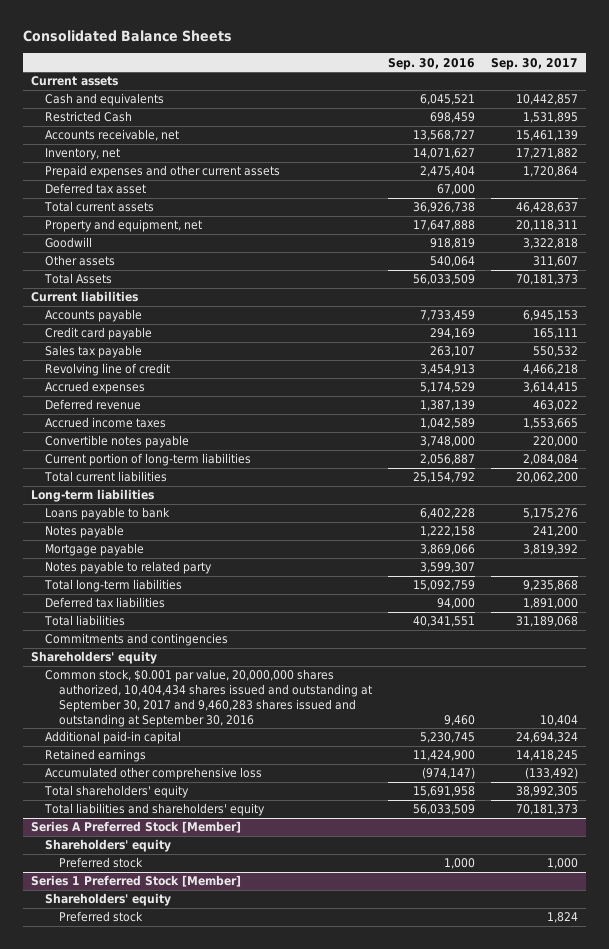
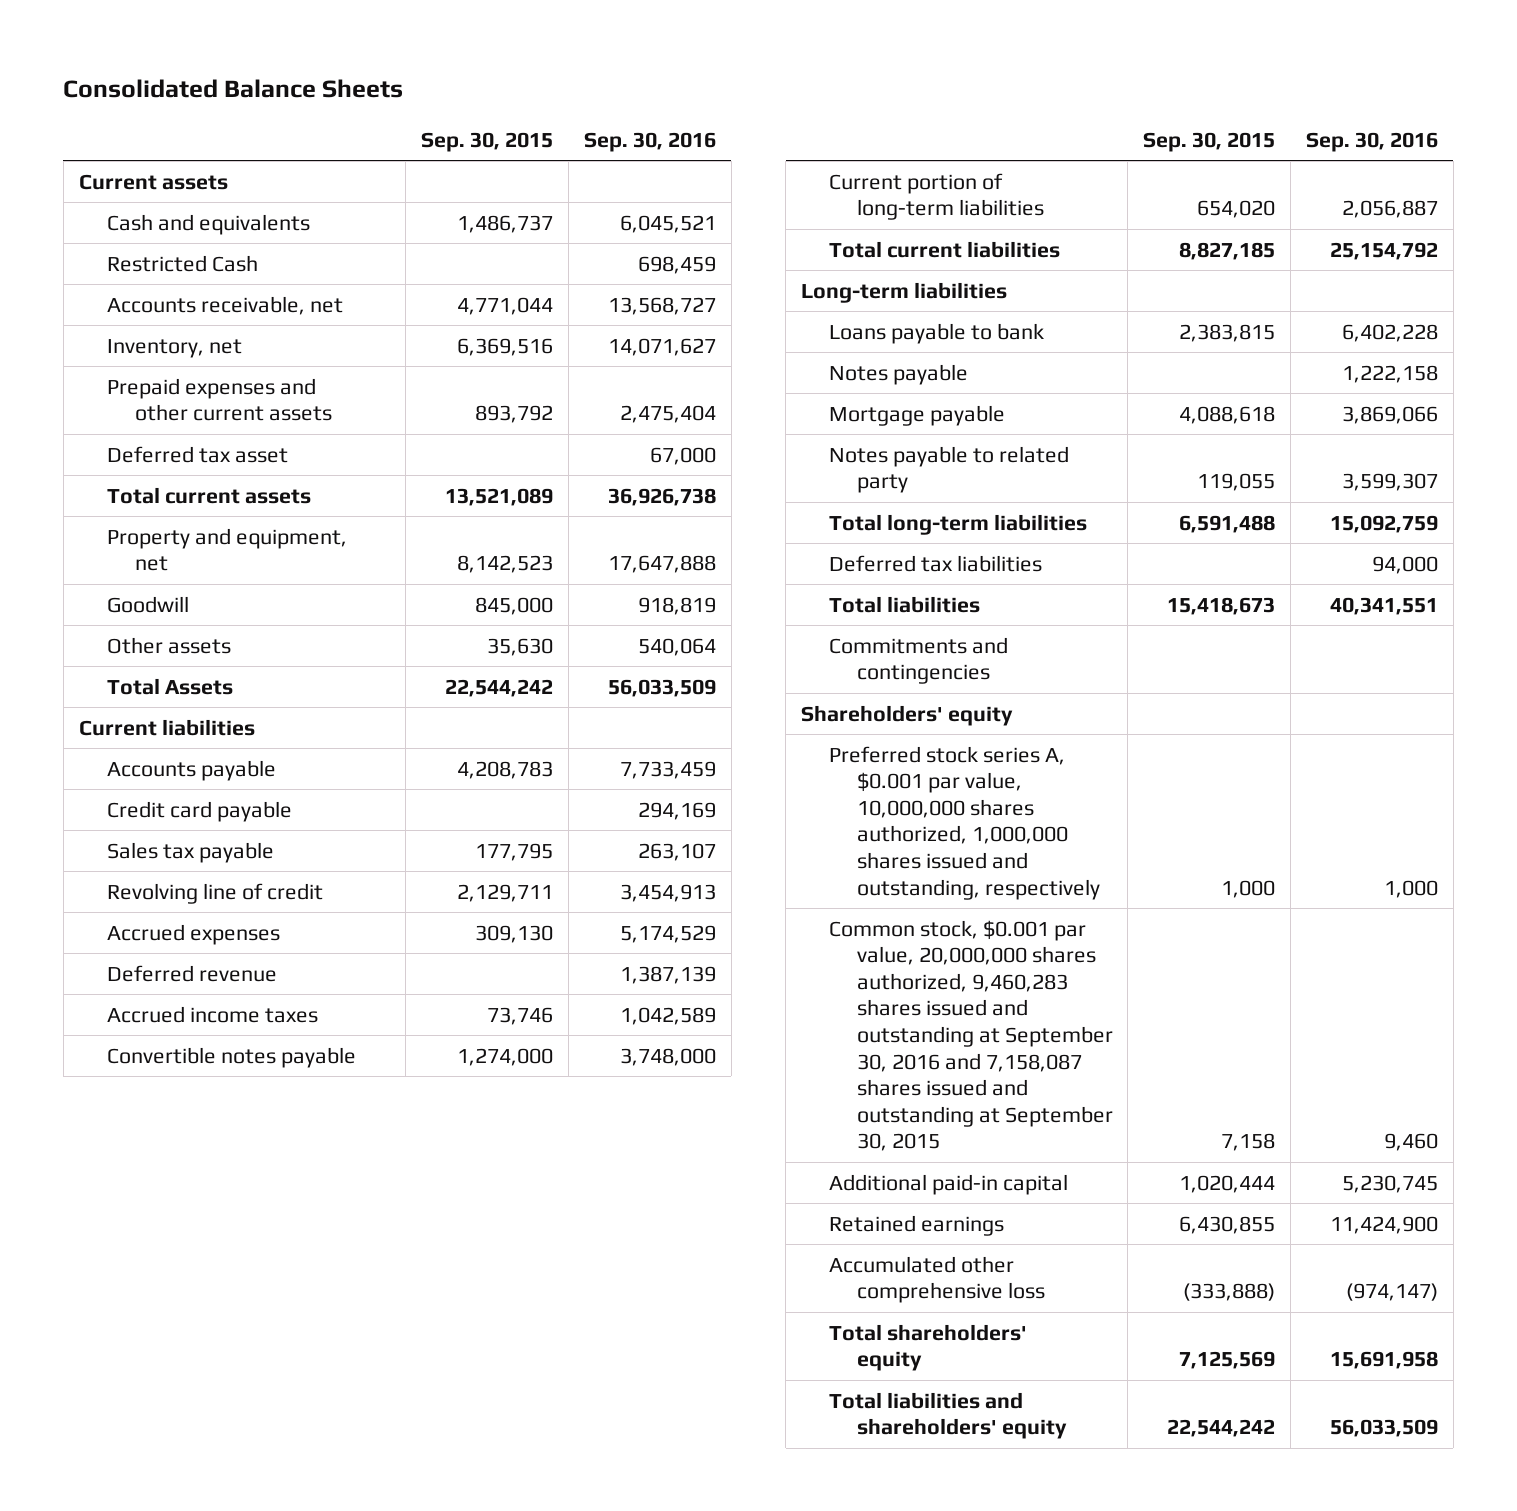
[490,57,578,70] Sep. 30, 2017 -> none
none -> [421,131,554,152] Sep. 30, 2015
none -> [828,745,1100,900] Preferred stock series A, $0.001 par value, 10,000,000 shares authorized, 1,000,000 shares issued and outstanding, respectively
[45,669,373,727] Common stock, $0.001 par value, 20,000,000 shares authorized, 10,404,434 shares issued and outstanding at September 30, 2017 and 9,460,283 shares issued and outstanding at September 30, 2016 -> [828,919,1113,1152] Common stock, $0.001 par value, 20,000,000 shares authorized, 9,460,283 shares issued and outstanding at September 30, 2016 and 7,158,087 shares issued and outstanding at September 30, 2015
[31,821,242,834] Series A Preferred Stock [Member] -> none
[45,839,172,853] Shareholders' equity -> none
[59,857,144,869] Preferred stock -> none
[31,875,242,888] Series 1 Preferred Stock [Member] -> none
[45,893,172,907] Shareholders' equity -> none
[59,911,144,923] Preferred stock -> none

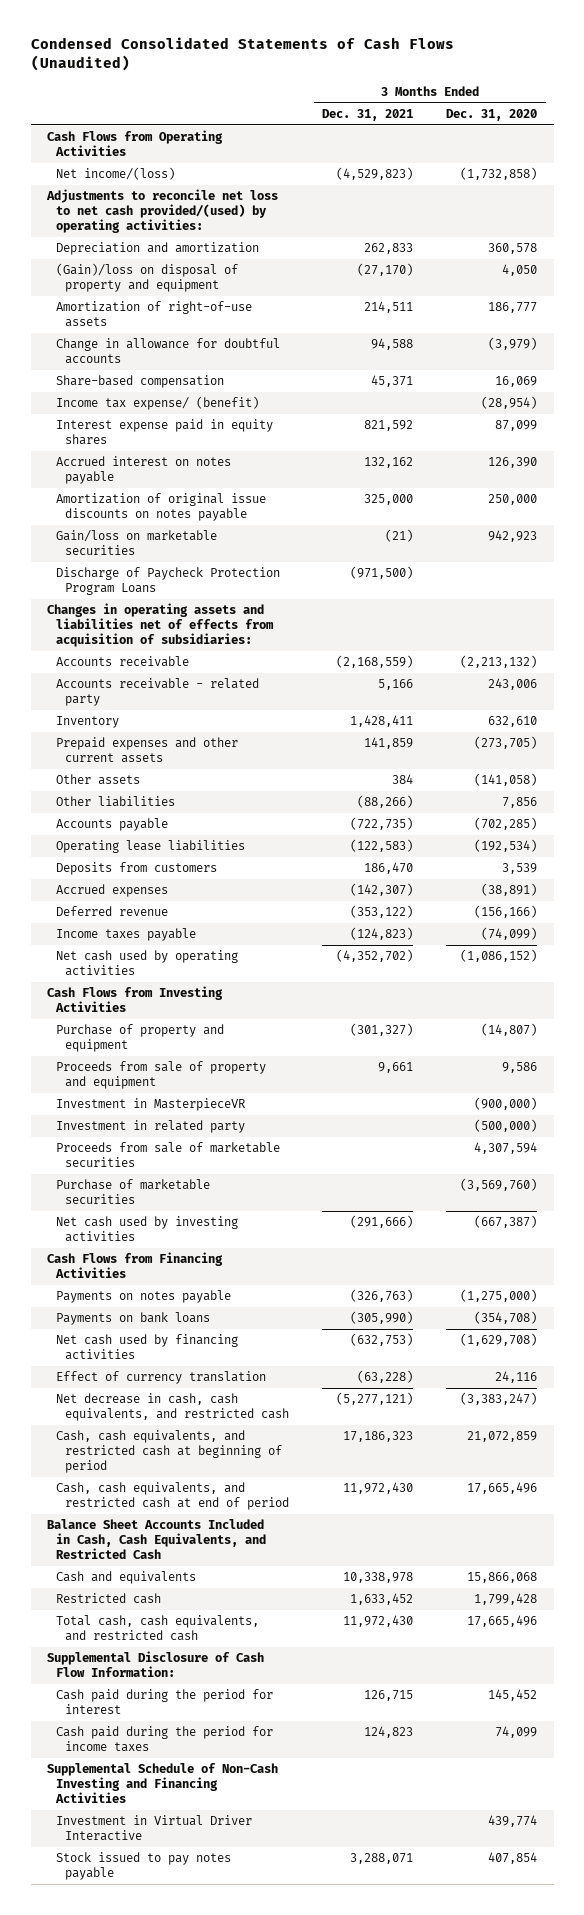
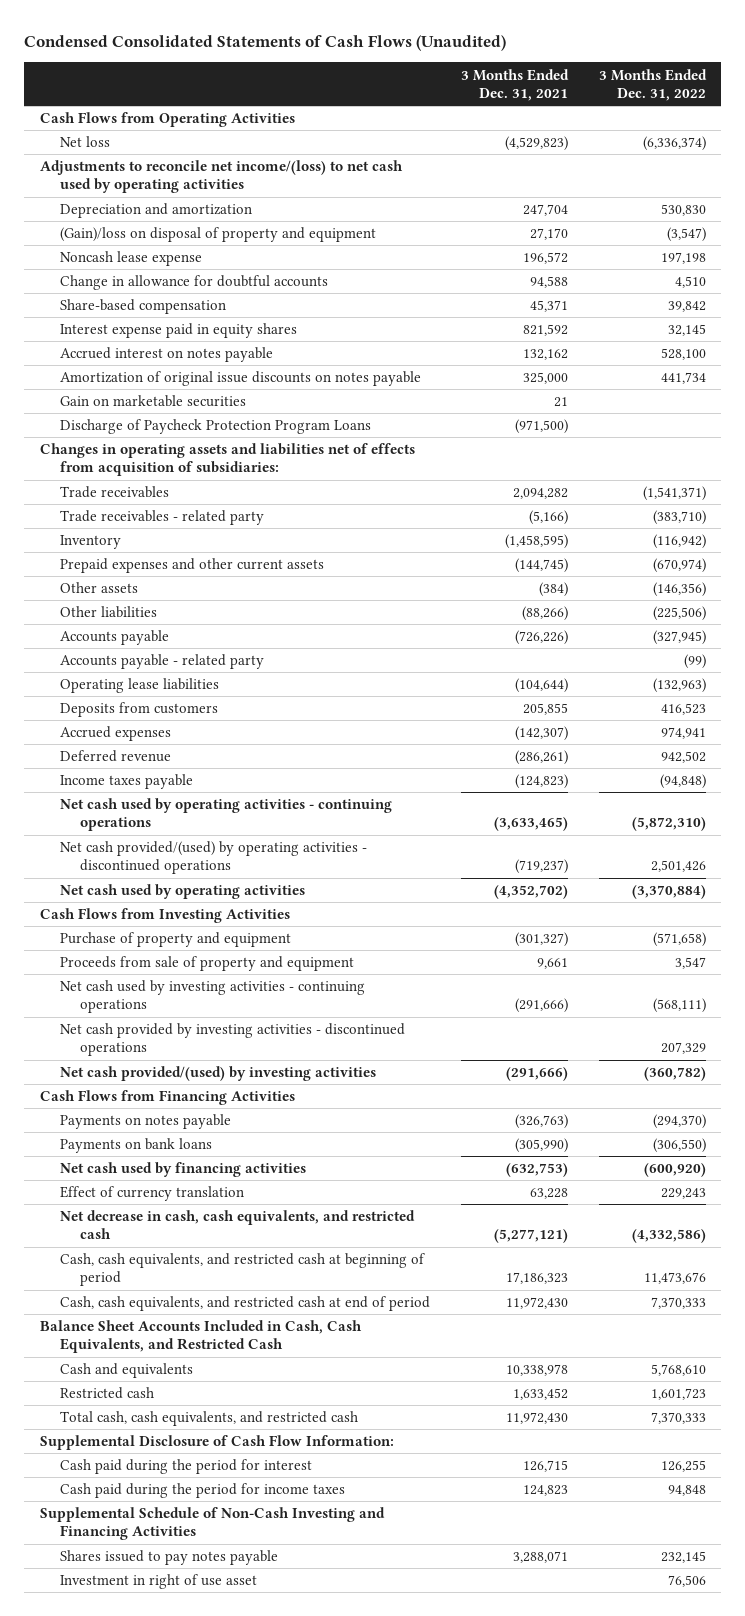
[446,109,538,122] Dec. 31, 2020 -> none
none -> [598,68,707,101] 3 Months Ended Dec. 31, 2022
[56,301,253,328] Amortization of right-of-use assets -> none
[56,167,176,181] Net income/(loss) -> [59,136,110,148] Net loss
[46,189,279,234] Adjustments to reconcile net loss to net cash provided/(used) by operating activities: -> [39,160,403,194] Adjustments to reconcile net income/(loss) to net cash used by operating activities
[364,243,414,255] 262,833 -> [522,204,568,217] 247,704
[357,263,414,277] (27,170) -> [529,228,568,241] 27,170
none -> [59,251,202,267] Noncash lease expense
[56,396,260,411] Income tax expense/ (benefit) -> none
[56,530,218,556] Gain/loss on marketable securities -> [59,395,246,408] Gain on marketable securities
[385,529,414,543] (21) -> [553,397,568,408] 21
[56,656,190,668] Accounts receivable -> none
none -> [59,486,169,499] Trade receivables
[56,678,260,707] Accounts receivable - related party -> [59,510,264,526] Trade receivables - related party
[378,679,414,691] 5,166 -> [528,510,568,526] (5,166)
[350,715,414,728] 1,428,411 -> [504,534,568,550] (1,458,595)
[364,737,414,750] 141,859 -> [514,558,568,574] (144,745)
[392,774,414,785] 384 -> [538,582,568,598] (384)
[350,817,414,831] (722,735) -> [514,630,568,646] (726,226)
none -> [59,654,264,670] Accounts payable - related party
[350,839,414,853] (122,583) -> [514,678,568,694] (104,644)
[364,862,414,875] 186,470 -> [522,703,568,716] 205,855
[350,905,414,919] (353,122) -> [514,750,568,766] (286,261)
none -> [59,798,392,832] Net cash used by operating activities - continuing operations
none -> [59,841,367,875] Net cash provided/(used) by operating activities - discontinued operations
[56,1098,247,1112] Investment in MasterpieceVR -> none
[56,1120,246,1134] Investment in related party -> none
[56,1142,281,1168] Proceeds from sale of marketable securities -> none
[56,1179,211,1205] Purchase of marketable securities -> none
none -> [59,980,365,1014] Net cash used by investing activities - continuing operations
none -> [59,1023,405,1057] Net cash provided by investing activities - discontinued operations
[56,1216,239,1243] Net cash used by investing activities -> [59,1066,376,1082] Net cash provided/(used) by investing activities
[357,1370,414,1384] (63,228) -> [529,1188,568,1200] 63,228
[56,1815,253,1842] Investment in Virtual Driver Interactive -> none
[56,1852,232,1881] Stock issued to pay notes payable -> [59,1550,278,1566] Shares issued to pay notes payable
none -> [59,1574,257,1590] Investment in right of use asset

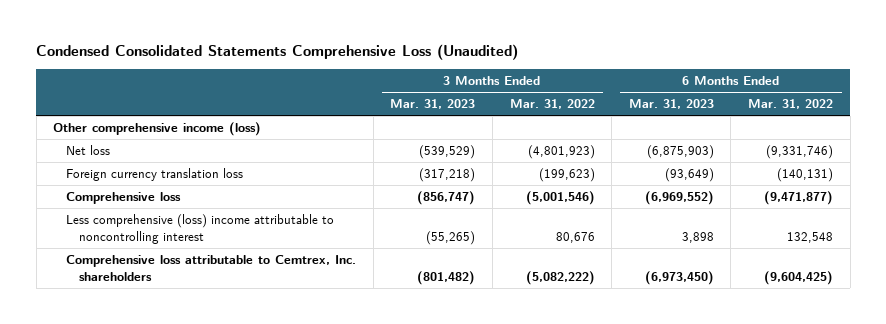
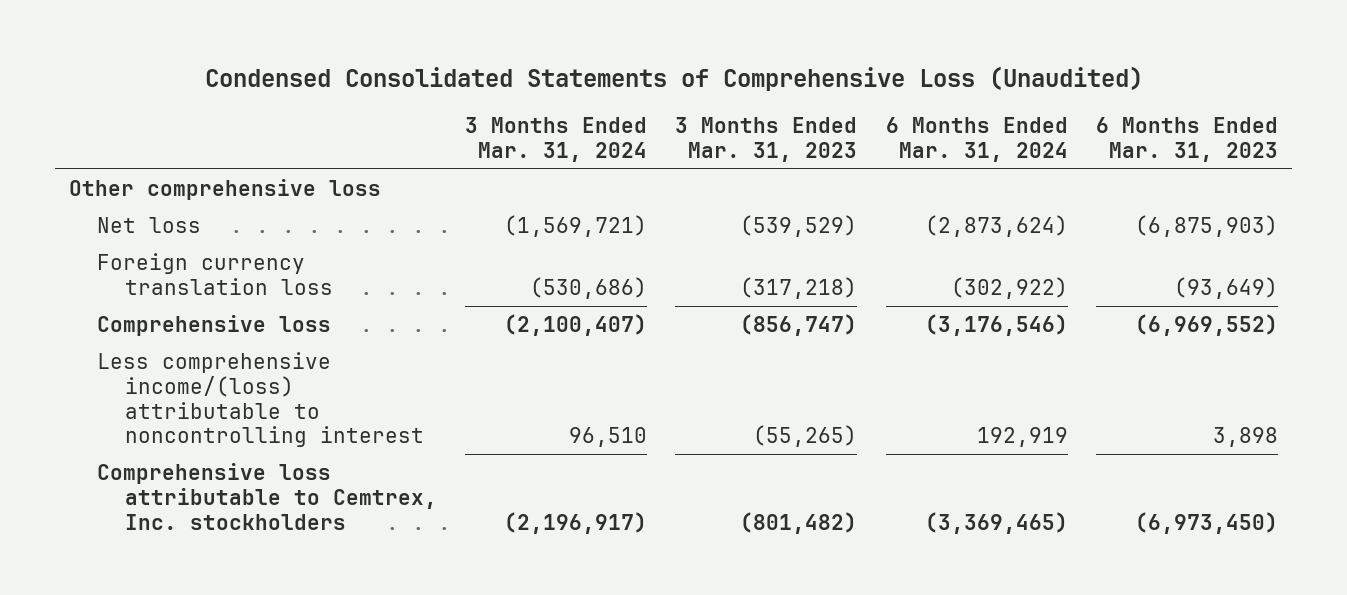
[36,43,519,60] Condensed Consolidated Statements Comprehensive Loss (Unaudited) -> [204,65,1143,91] Condensed Consolidated Statements of Comprehensive Loss (Unaudited)
[509,99,595,110] Mar. 31, 2022 -> none
[748,99,834,110] Mar. 31, 2022 -> none
none -> [465,116,648,162] 3 Months Ended Mar. 31, 2024
none -> [885,116,1068,162] 6 Months Ended Mar. 31, 2024
[53,122,262,137] Other comprehensive income (loss) -> [69,178,382,200] Other comprehensive loss
[66,214,335,244] Less comprehensive (loss) income attributable to noncontrolling interest -> [96,351,424,448] Less comprehensive income/(loss) attributable to noncontrolling interest
[66,255,357,281] Comprehensive loss attributable to Cemtrex, Inc. shareholders -> [96,462,437,530] Comprehensive loss attributable to Cemtrex, Inc. stockholders

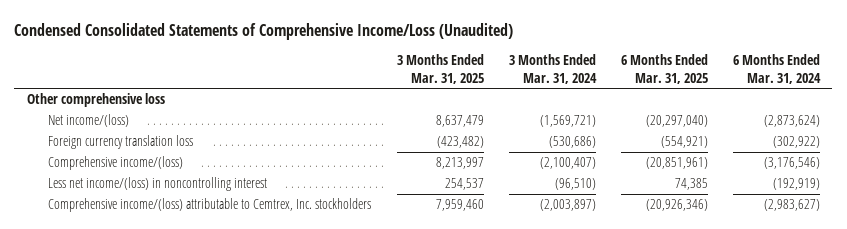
[204,65,1143,91] Condensed Consolidated Statements of Comprehensive Loss (Unaudited) -> [14,23,514,41] Condensed Consolidated Statements of Comprehensive Income/Loss (Unaudited)
[675,116,858,162] 3 Months Ended Mar. 31, 2023 -> none
[1096,116,1279,162] 6 Months Ended Mar. 31, 2023 -> none
none -> [396,54,484,84] 3 Months Ended Mar. 31, 2025
none -> [620,54,708,84] 6 Months Ended Mar. 31, 2025
[96,216,201,233] Net loss -> [48,114,130,128] Net income/(loss)
[96,314,331,336] Comprehensive loss -> [48,156,184,171] Comprehensive income/(loss)
[96,351,424,448] Less comprehensive income/(loss) attributable to noncontrolling interest -> [48,177,268,192] Less net income/(loss) in noncontrolling interest
[569,427,648,448] 96,510 -> [554,178,596,191] (96,510)
[976,427,1068,448] 192,919 -> [772,178,820,191] (192,919)
[96,462,437,530] Comprehensive loss attributable to Cemtrex, Inc. stockholders -> [48,198,372,213] Comprehensive income/(loss) attributable to Cemtrex, Inc. stockholders
[504,511,648,534] (2,196,917) -> [539,199,596,212] (2,003,897)
[924,511,1068,534] (3,369,465) -> [763,199,820,212] (2,983,627)

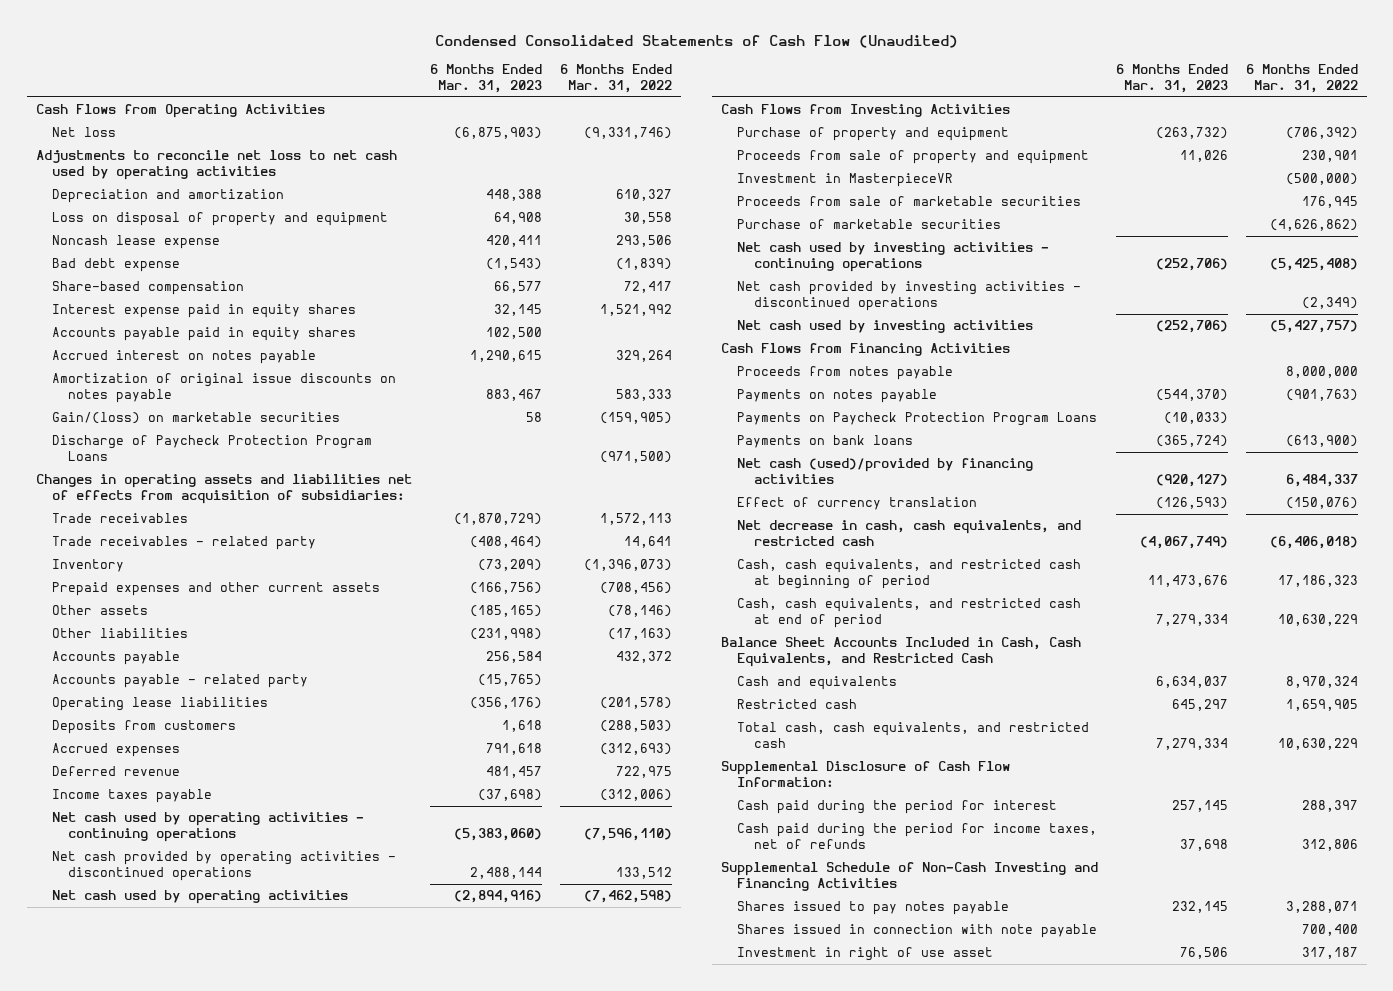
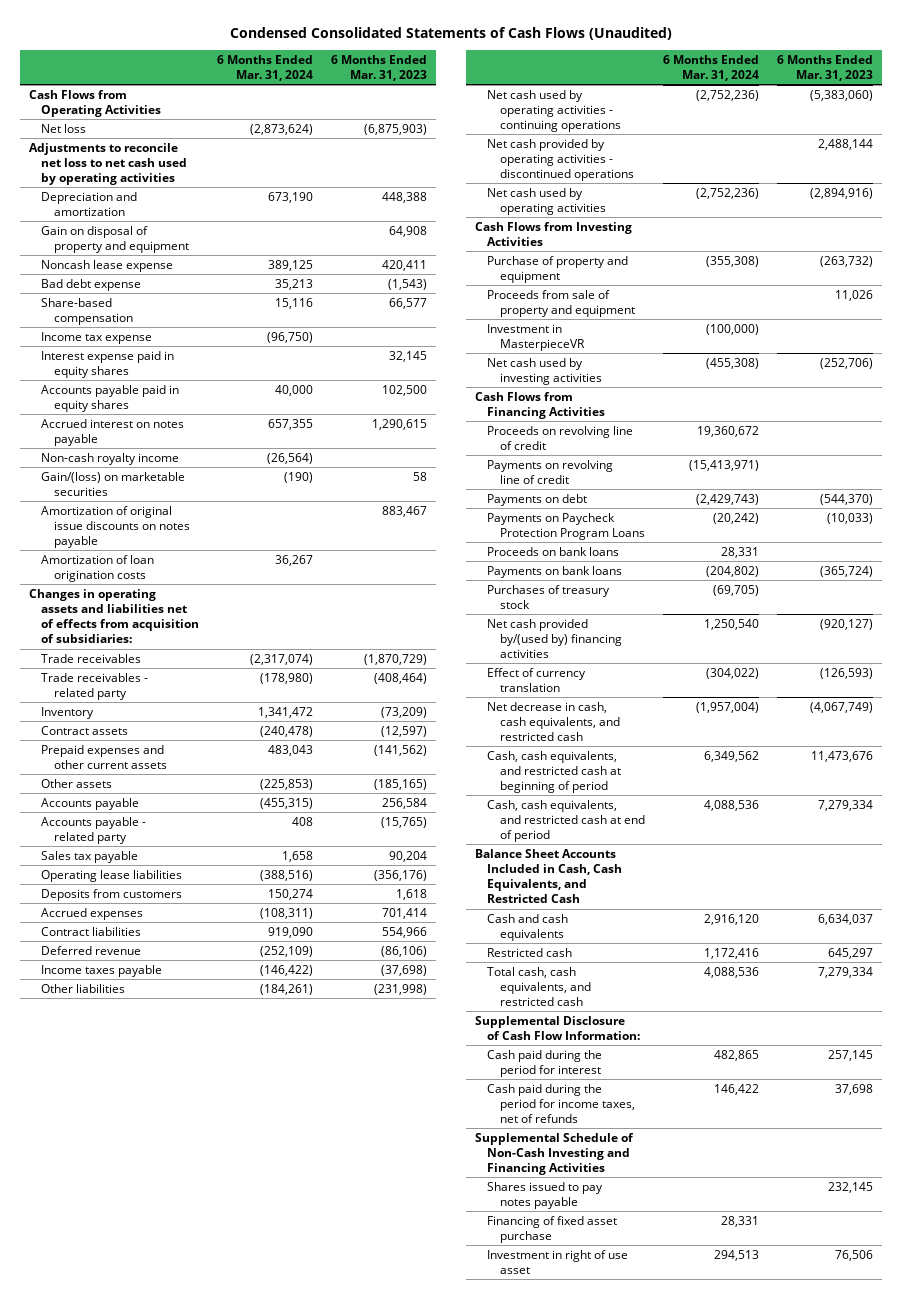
[434,34,958,48] Condensed Consolidated Statements of Cash Flow (Unaudited) -> [230,27,673,41] Condensed Consolidated Statements of Cash Flows (Unaudited)
[560,64,673,93] 6 Months Ended Mar. 31, 2022 -> none
none -> [217,54,314,81] 6 Months Ended Mar. 31, 2024
[51,212,388,227] Loss on disposal of property and equipment -> [41,225,189,253] Gain on disposal of property and equipment
none -> [41,331,153,344] Income tax expense
none -> [41,452,180,465] Non-cash royalty income
[51,435,372,461] Discharge of Paycheck Protection Program Loans -> none
[51,373,396,403] Amortization of original issue discounts on notes payable -> [41,505,190,549] Amortization of original issue discounts on notes payable
none -> [41,554,155,582] Amortization of loan origination costs
none -> [41,725,129,735] Contract assets
[470,582,543,595] (166,756) -> [374,744,428,756] (141,562)
none -> [41,850,139,863] Sales tax payable
[486,743,543,756] 791,618 -> [382,907,428,919] 701,414
none -> [41,926,142,936] Contract liabilities
[486,766,543,779] 481,457 -> [381,945,428,957] (86,106)
[51,628,188,639] Other liabilities -> [41,983,126,993] Other liabilities
[737,196,1082,207] Proceeds from sale of marketable securities -> none
[737,219,1002,230] Purchase of marketable securities -> none
[737,242,1050,272] Net cash used by investing activities - continuing operations -> none
[737,281,1082,311] Net cash provided by investing activities - discontinued operations -> none
[737,366,954,381] Proceeds from notes payable -> none
none -> [487,425,634,450] Proceeds on revolving line of credit
none -> [487,459,614,484] Payments on revolving line of credit
[737,389,938,404] Payments on notes payable -> [487,493,588,506] Payments on debt
none -> [487,546,620,556] Proceeds on bank loans
none -> [487,584,611,609] Purchases of treasury stock
[737,458,1034,484] Net cash (used)/provided by financing activities -> [487,618,623,659] Net cash provided by/(used by) financing activities
[737,676,898,691] Cash and equivalents -> [487,913,569,941] Cash and cash equivalents
[737,924,1098,939] Shares issued in connection with note payable -> none
none -> [487,1215,618,1243] Financing of fixed asset purchase

